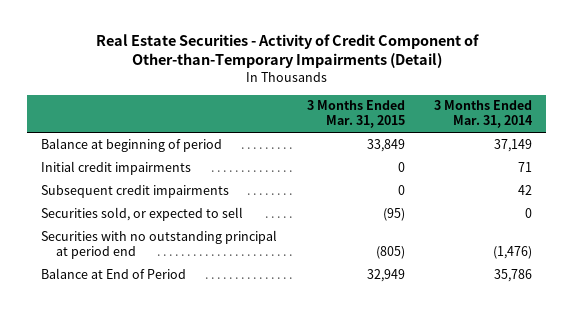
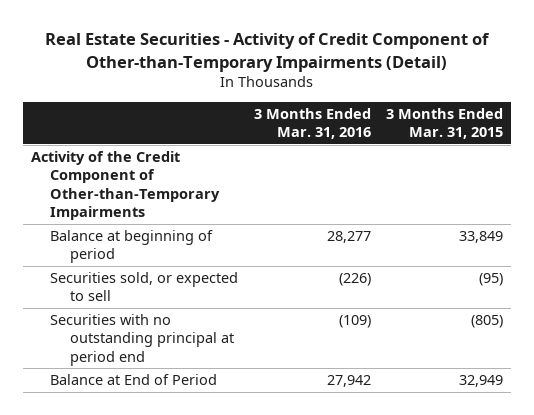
[433,100,533,129] 3 Months Ended Mar. 31, 2014 -> none
none -> [253,107,371,140] 3 Months Ended Mar. 31, 2016
none -> [30,151,221,220] Activity of the Credit Component of Other-than-Temporary Impairments
[41,160,192,175] Initial credit impairments -> none
[41,184,230,198] Subsequent credit impairments -> none

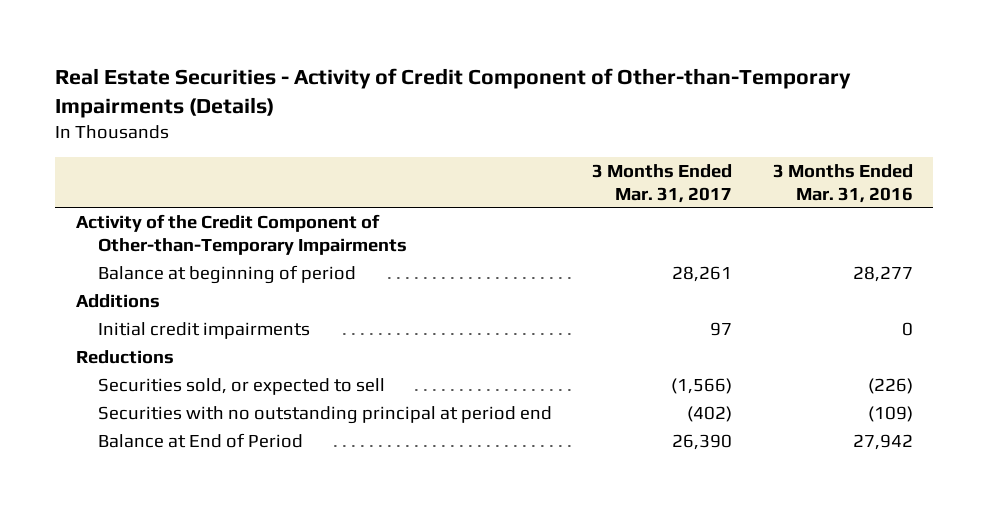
[44,33,490,72] Real Estate Securities - Activity of Credit Component of Other-than-Temporary Impairments (Detail) -> [55,68,852,119] Real Estate Securities - Activity of Credit Component of Other-than-Temporary Impairments (Details)
[386,107,504,140] 3 Months Ended Mar. 31, 2015 -> none
none -> [592,163,733,203] 3 Months Ended Mar. 31, 2017
none -> [75,293,160,308] Additions
none -> [97,321,310,339] Initial credit impairments
none -> [75,349,174,364] Reductions

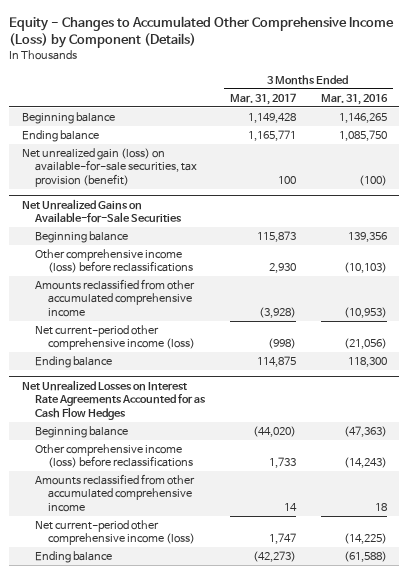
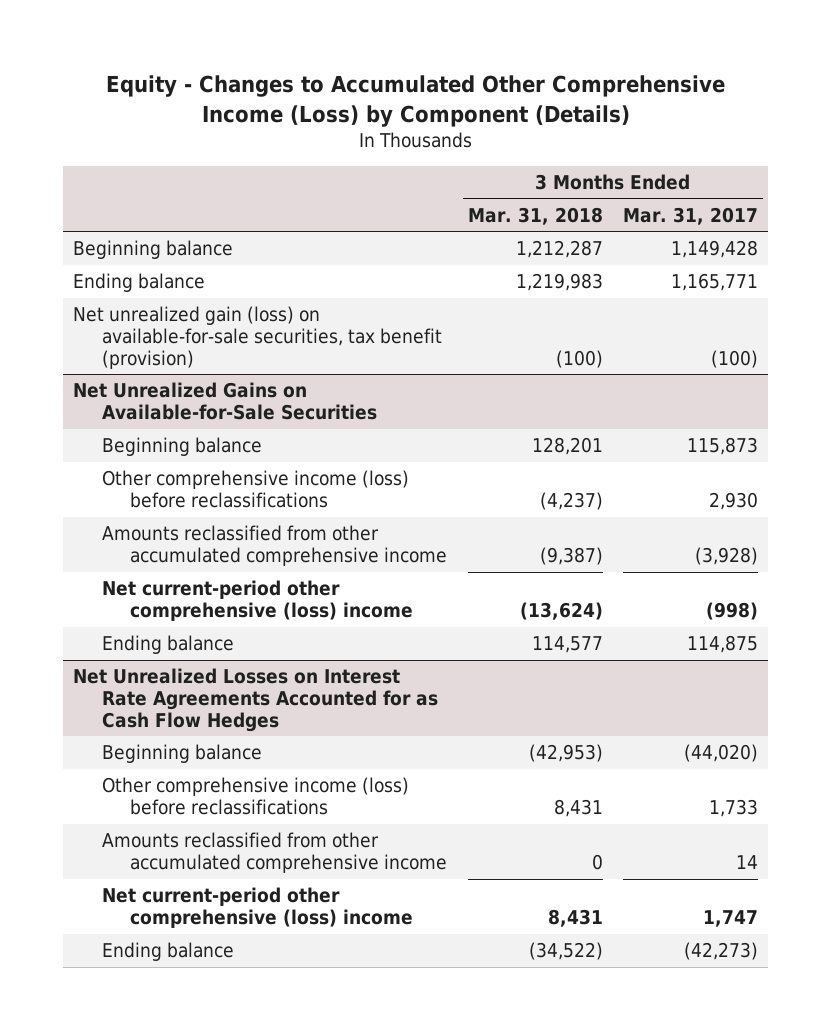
[320,93,388,105] Mar. 31, 2016 -> none
none -> [467,206,603,225] Mar. 31, 2018
[21,148,197,187] Net unrealized gain (loss) on available-for-sale securities, tax provision (benefit) -> [73,306,442,369] Net unrealized gain (loss) on available-for-sale securities, tax benefit (provision)
[277,175,296,184] 100 -> [711,349,759,368] (100)
[34,325,196,351] Net current-period other comprehensive income (loss) -> [101,580,414,622] Net current-period other comprehensive (loss) income
[34,520,196,546] Net current-period other comprehensive income (loss) -> [101,887,414,929] Net current-period other comprehensive (loss) income

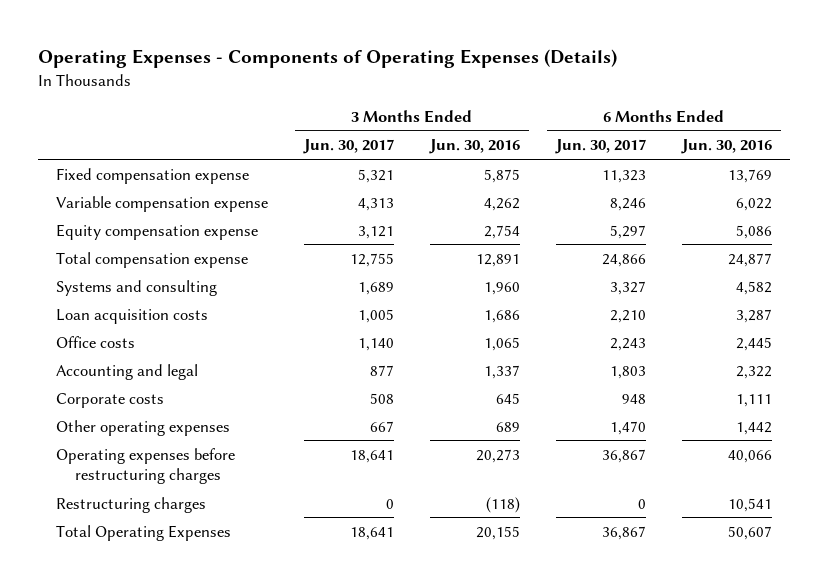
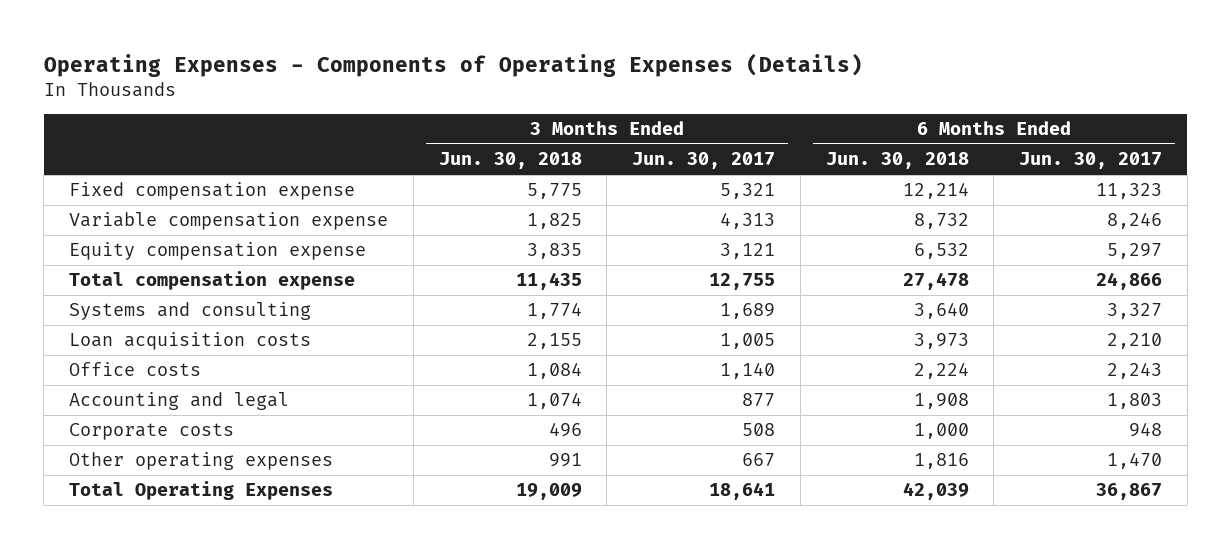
[429,139,521,155] Jun. 30, 2016 -> none
[681,139,773,155] Jun. 30, 2016 -> none
none -> [438,152,582,170] Jun. 30, 2018
none -> [825,152,969,170] Jun. 30, 2018
[55,447,235,485] Operating expenses before restructuring charges -> none
[55,496,206,513] Restructuring charges -> none

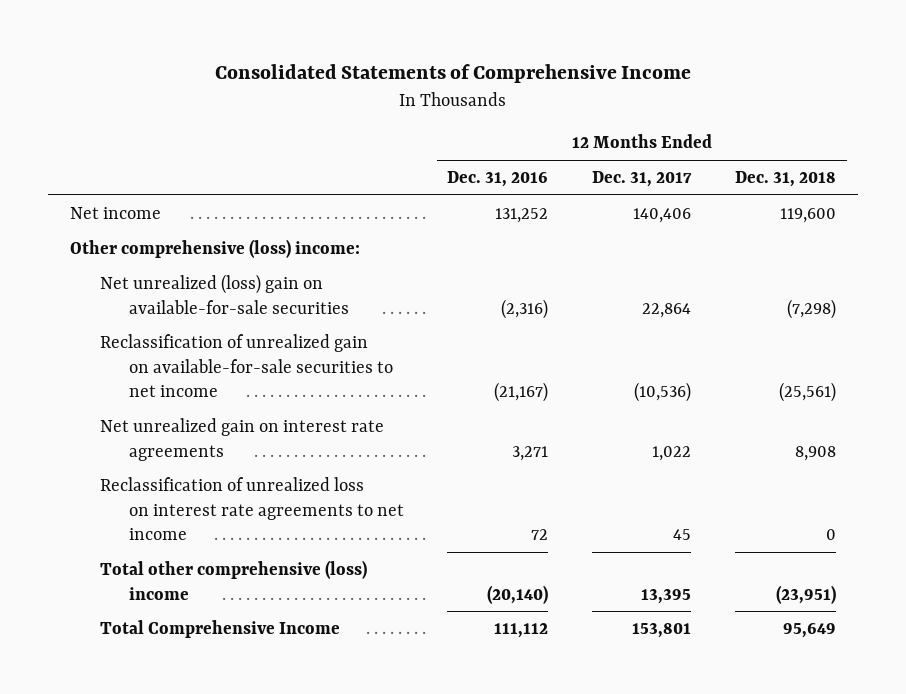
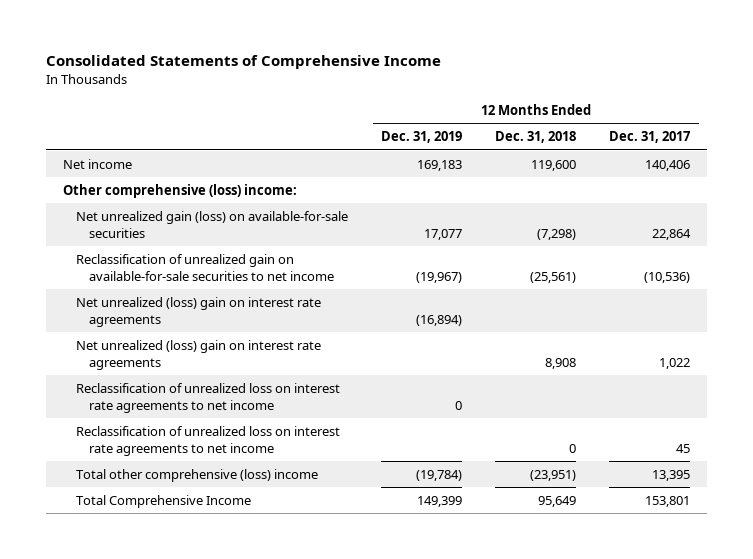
[447,170,549,187] Dec. 31, 2016 -> none
none -> [381,131,463,144] Dec. 31, 2019
[99,273,349,314] Net unrealized (loss) gain on available-for-sale securities -> [75,210,348,238] Net unrealized gain (loss) on available-for-sale securities
none -> [75,296,321,327] Net unrealized (loss) gain on interest rate agreements
[99,417,384,461] Net unrealized gain on interest rate agreements -> [75,339,321,370] Net unrealized (loss) gain on interest rate agreements
none -> [75,382,340,413] Reclassification of unrealized loss on interest rate agreements to net income

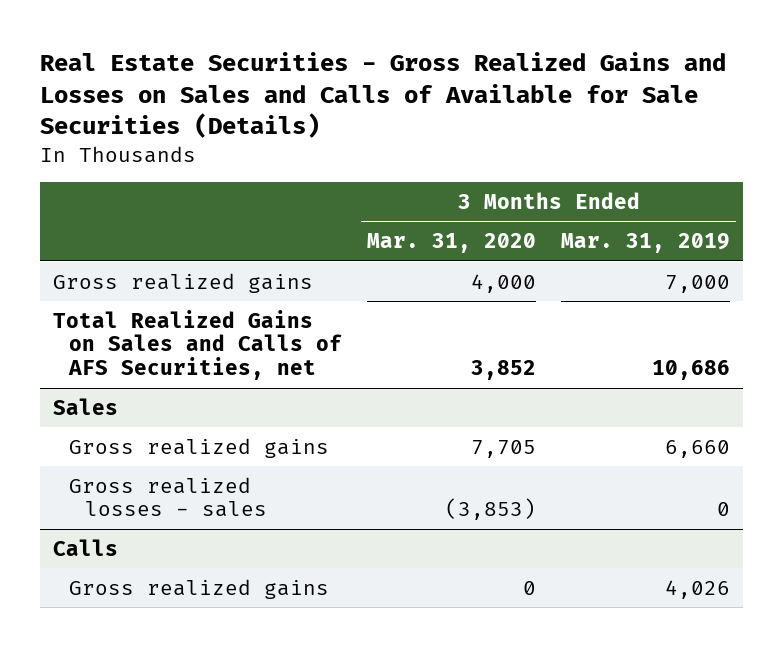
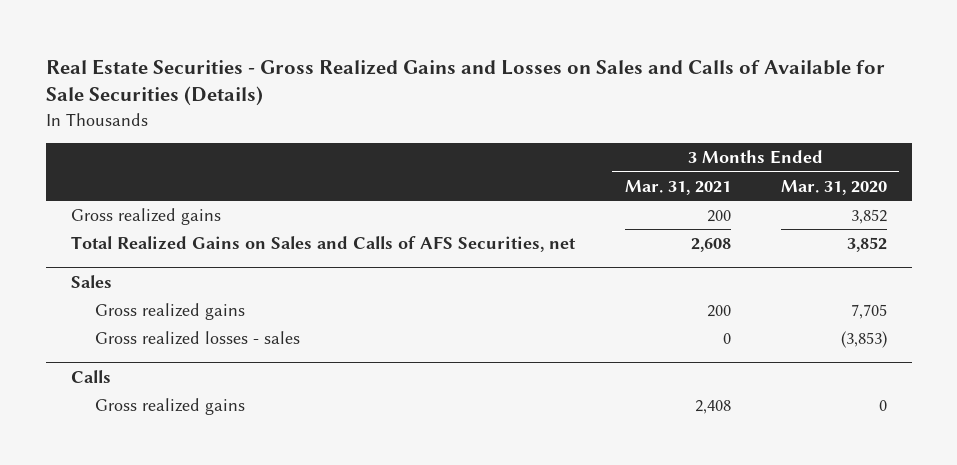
[561,233,731,254] Mar. 31, 2019 -> none
none -> [624,179,731,195] Mar. 31, 2021
[470,273,536,293] 4,000 -> [850,209,887,225] 3,852

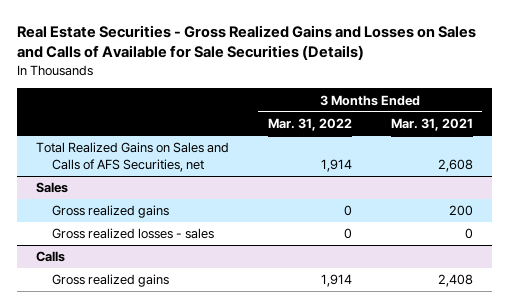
[780,179,887,195] Mar. 31, 2020 -> none
none -> [267,118,352,132] Mar. 31, 2022
[70,208,221,226] Gross realized gains -> none

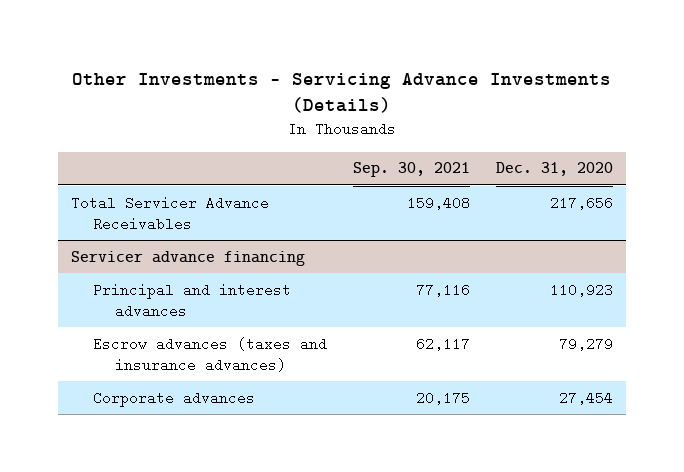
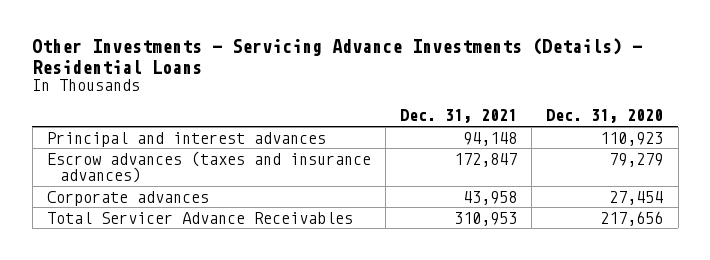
[72,72,612,114] Other Investments - Servicing Advance Investments (Details) -> [32,37,643,74] Other Investments - Servicing Advance Investments (Details) - Residential Loans
[352,162,470,178] Sep. 30, 2021 -> none
none -> [400,109,518,124] Dec. 31, 2021
[71,250,306,266] Servicer advance financing -> none
[71,195,270,231] Total Servicer Advance Receivables -> [46,211,353,224] Total Servicer Advance Receivables

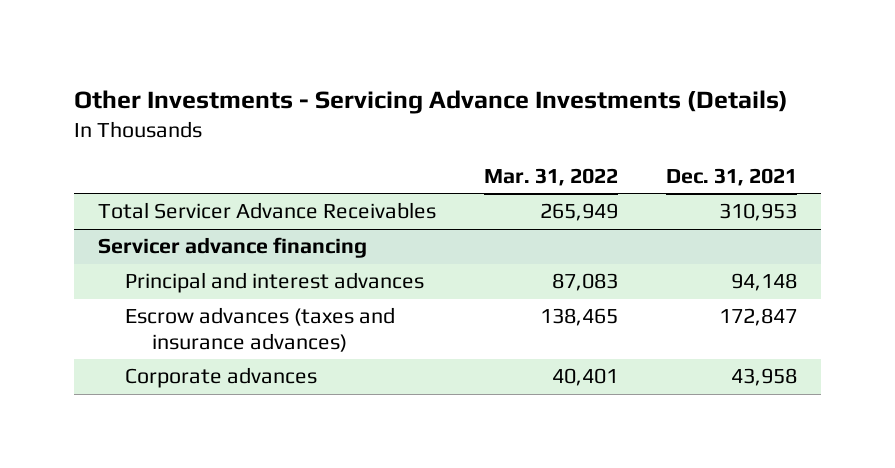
[32,37,643,74] Other Investments - Servicing Advance Investments (Details) - Residential Loans -> [73,89,788,114] Other Investments - Servicing Advance Investments (Details)
[546,109,664,124] Dec. 31, 2020 -> none
none -> [484,167,619,186] Mar. 31, 2022
[46,211,353,224] Total Servicer Advance Receivables -> [97,202,436,220] Total Servicer Advance Receivables
none -> [97,237,367,259] Servicer advance financing

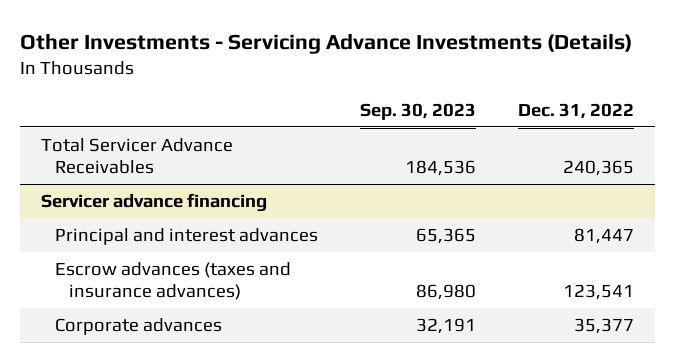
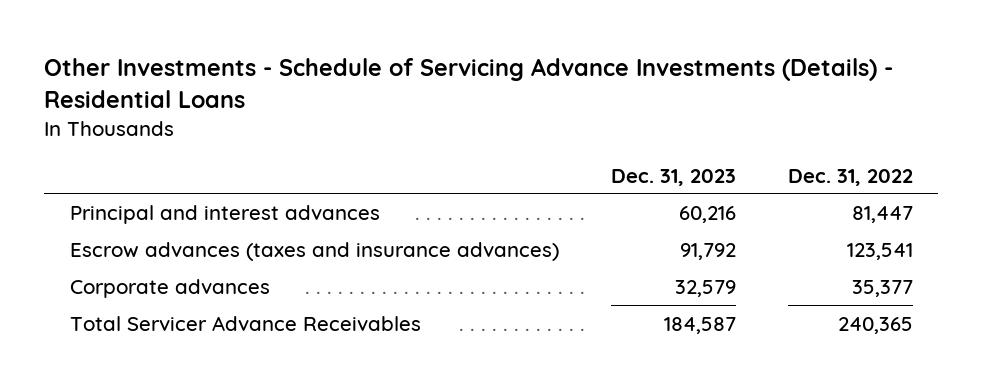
[20,32,633,54] Other Investments - Servicing Advance Investments (Details) -> [44,58,894,109] Other Investments - Schedule of Servicing Advance Investments (Details) - Residential Loans
[359,102,476,120] Sep. 30, 2023 -> none
none -> [610,168,736,186] Dec. 31, 2023
[41,193,268,213] Servicer advance financing -> none
[41,138,234,174] Total Servicer Advance Receivables -> [70,315,422,331] Total Servicer Advance Receivables

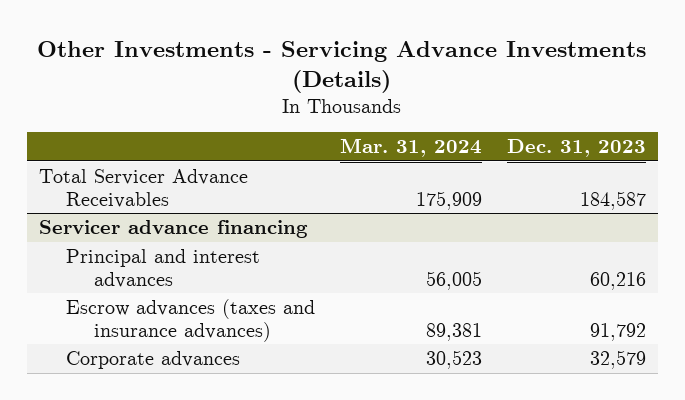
[44,58,894,109] Other Investments - Schedule of Servicing Advance Investments (Details) - Residential Loans -> [37,40,647,93] Other Investments - Servicing Advance Investments (Details)
[787,168,913,186] Dec. 31, 2022 -> none
none -> [340,138,483,158] Mar. 31, 2024
[70,315,422,331] Total Servicer Advance Receivables -> [38,169,248,208] Total Servicer Advance Receivables
none -> [38,220,308,239] Servicer advance financing

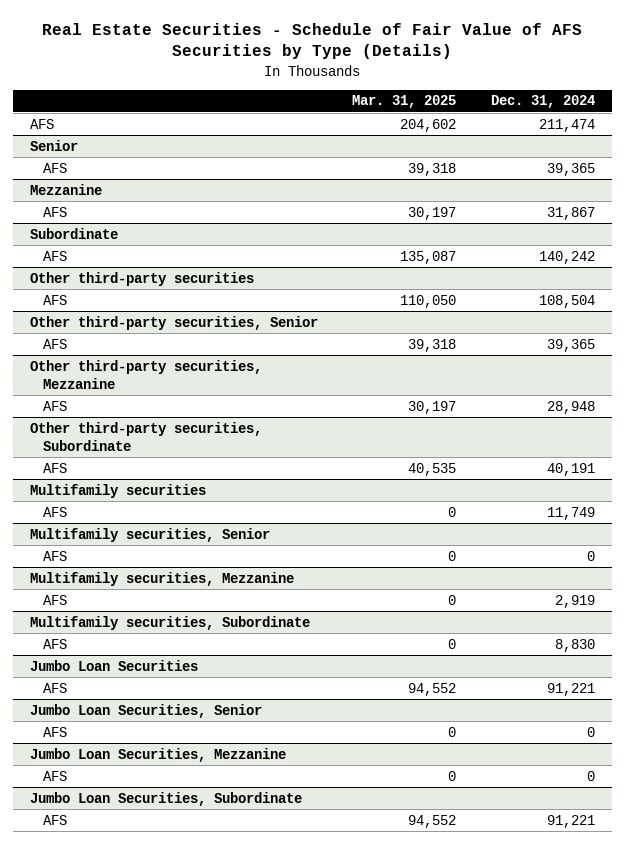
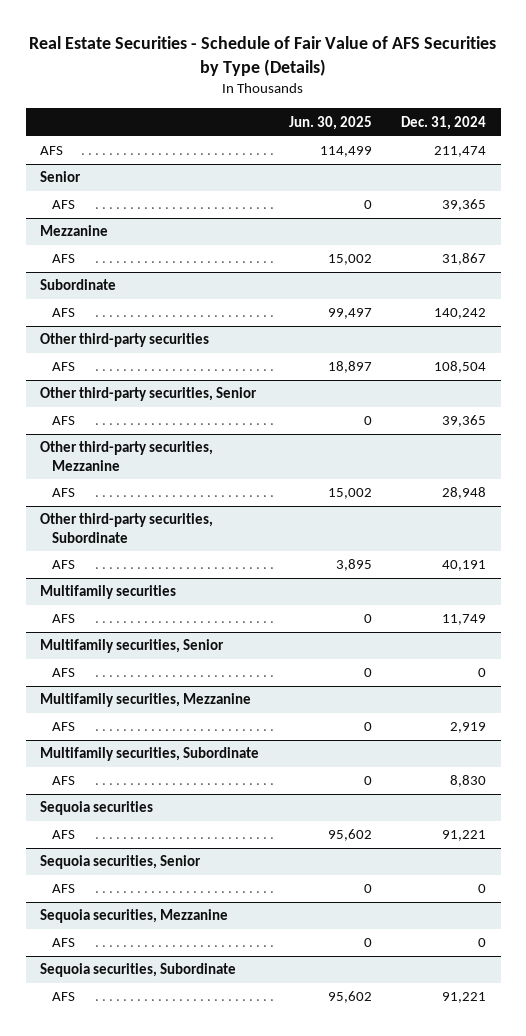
[352,95,457,109] Mar. 31, 2025 -> none
none -> [288,115,372,130] Jun. 30, 2025
[29,659,198,671] Jumbo Loan Securities -> [40,801,154,816] Sequoia securities
[29,703,262,718] Jumbo Loan Securities, Senior -> none
none -> [40,855,202,870] Sequoia securities, Senior
[29,747,286,762] Jumbo Loan Securities, Mezzanine -> none
none -> [40,909,229,924] Sequoia securities, Mezzanine
[29,791,302,806] Jumbo Loan Securities, Subordinate -> none
none -> [40,963,237,978] Sequoia securities, Subordinate

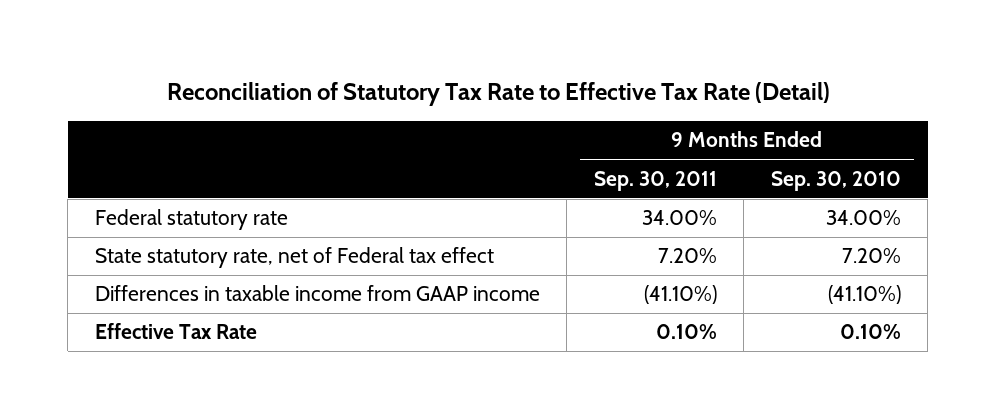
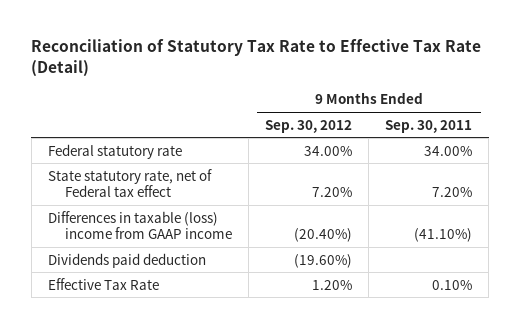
[770,170,901,191] Sep. 30, 2010 -> none
none -> [264,119,352,133] Sep. 30, 2012
[94,285,540,302] Differences in taxable income from GAAP income -> [48,210,232,239] Differences in taxable (loss) income from GAAP income
none -> [48,252,207,268] Dividends paid deduction

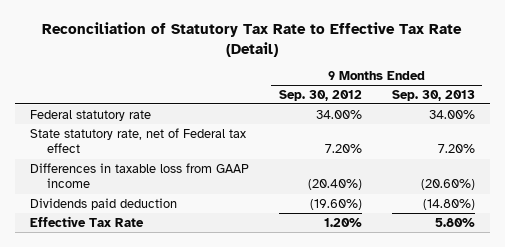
[385,119,473,133] Sep. 30, 2011 -> none
none -> [391,89,475,101] Sep. 30, 2013
[48,210,232,239] Differences in taxable (loss) income from GAAP income -> [29,162,249,189] Differences in taxable loss from GAAP income

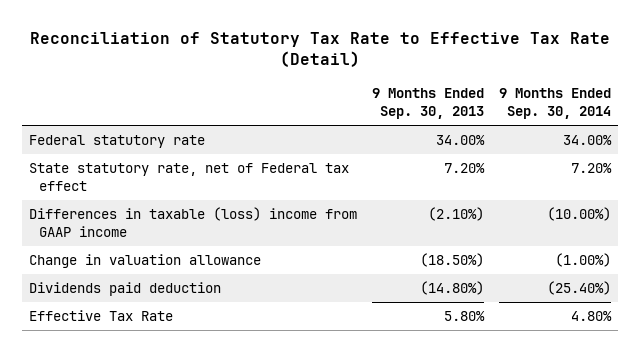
[278,89,362,101] Sep. 30, 2012 -> none
none -> [498,88,611,120] 9 Months Ended Sep. 30, 2014
[29,162,249,189] Differences in taxable loss from GAAP income -> [29,207,358,238] Differences in taxable (loss) income from GAAP income
[420,179,475,191] (20.60%) -> [427,207,484,222] (2.10%)
none -> [29,254,262,269] Change in valuation allowance

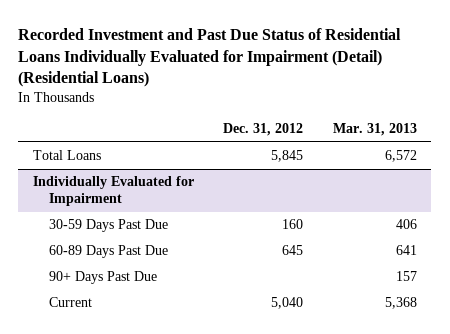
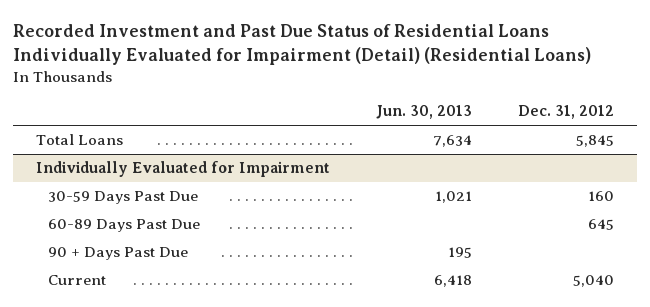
[332,123,417,137] Mar. 31, 2013 -> none
none -> [376,105,473,120] Jun. 30, 2013
[48,271,157,285] 90+ Days Past Due -> [48,247,189,261] 90 + Days Past Due

